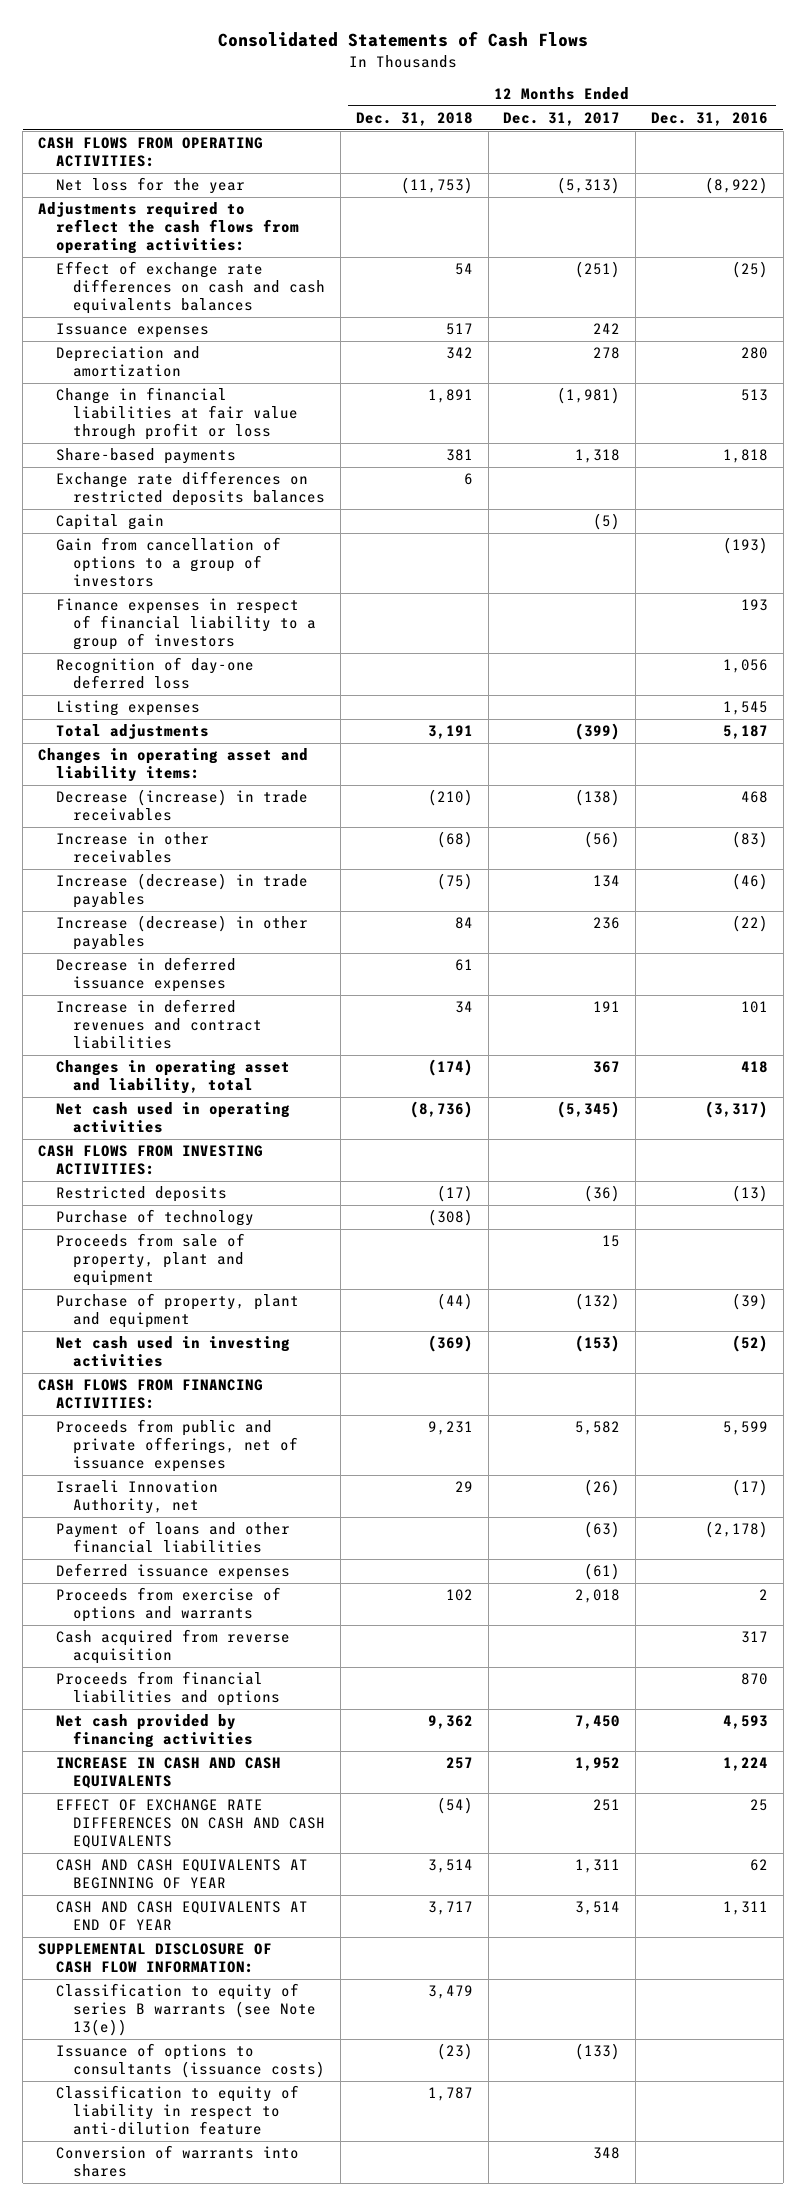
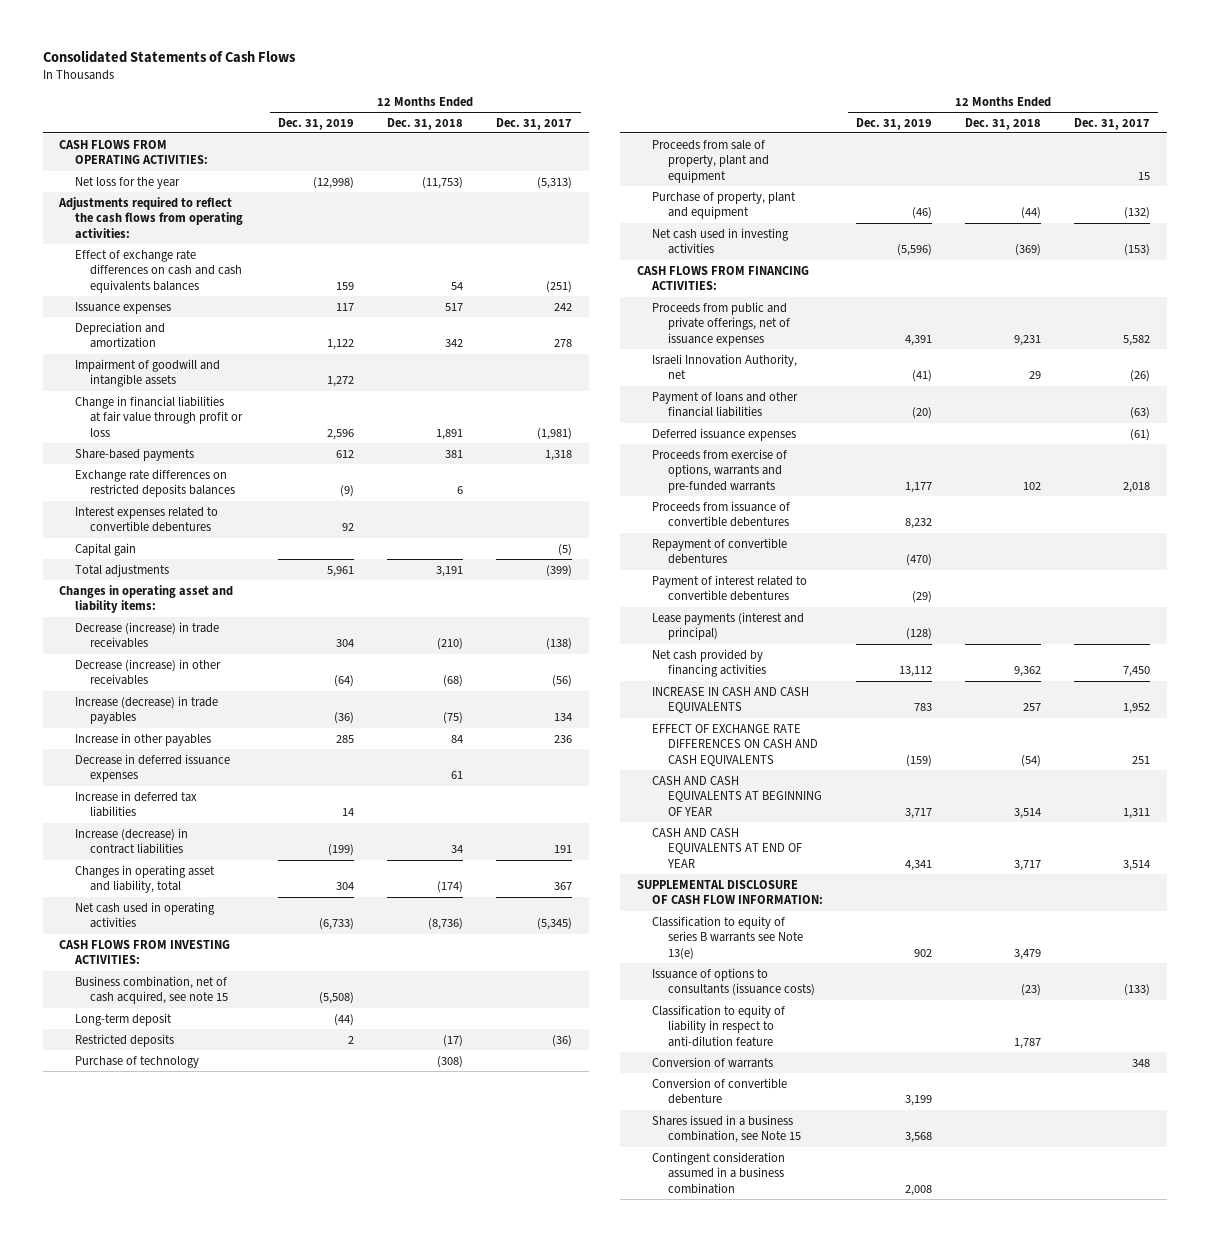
[651,112,769,127] Dec. 31, 2016 -> none
none -> [278,117,355,130] Dec. 31, 2019
none -> [74,358,220,388] Impairment of goodwill and intangible assets
none -> [74,506,218,533] Interest expenses related to convertible debentures
[55,537,281,588] Gain from cancellation of options to a group of investors -> none
[55,598,317,651] Finance expenses in respect of financial liability to a group of investors -> none
[55,657,254,690] Recognition of day-one deferred loss -> none
[55,700,200,717] Listing expenses -> none
[55,832,209,864] Increase in other receivables -> [74,658,221,686] Decrease (increase) in other receivables
[55,915,308,951] Increase (decrease) in other payables -> [74,732,211,746] Increase in other payables
none -> [74,790,197,818] Increase in deferred tax liabilities
[55,999,263,1050] Increase in deferred revenues and contract liabilities -> [74,827,188,855] Increase (decrease) in contract liabilities
none -> [74,975,229,1005] Business combination, net of cash acquired, see note 15
none -> [74,1012,172,1026] Long-term deposit
[55,1629,290,1665] Cash acquired from reverse acquisition -> none
[55,1671,281,1707] Proceeds from financial liabilities and options -> none
[55,1587,281,1623] Proceeds from exercise of options and warrants -> [652,448,788,494] Proceeds from exercise of options, warrants and pre-funded warrants
none -> [652,500,791,528] Proceeds from issuance of convertible debentures
none -> [652,537,788,565] Repayment of convertible debentures
none -> [652,574,808,602] Payment of interest related to convertible debentures
none -> [652,611,805,641] Lease payments (interest and principal)
[55,1983,317,2037] Classification to equity of series B warrants (see Note 13(e)) -> [652,915,803,961] Classification to equity of series B warrants see Note 13(e)
[55,2145,299,2178] Conversion of warrants into shares -> [652,1056,774,1068] Conversion of warrants
none -> [652,1077,788,1105] Conversion of convertible debenture
none -> [652,1114,801,1144] Shares issued in a business combination, see Note 15
none -> [652,1151,786,1195] Contingent consideration assumed in a business combination

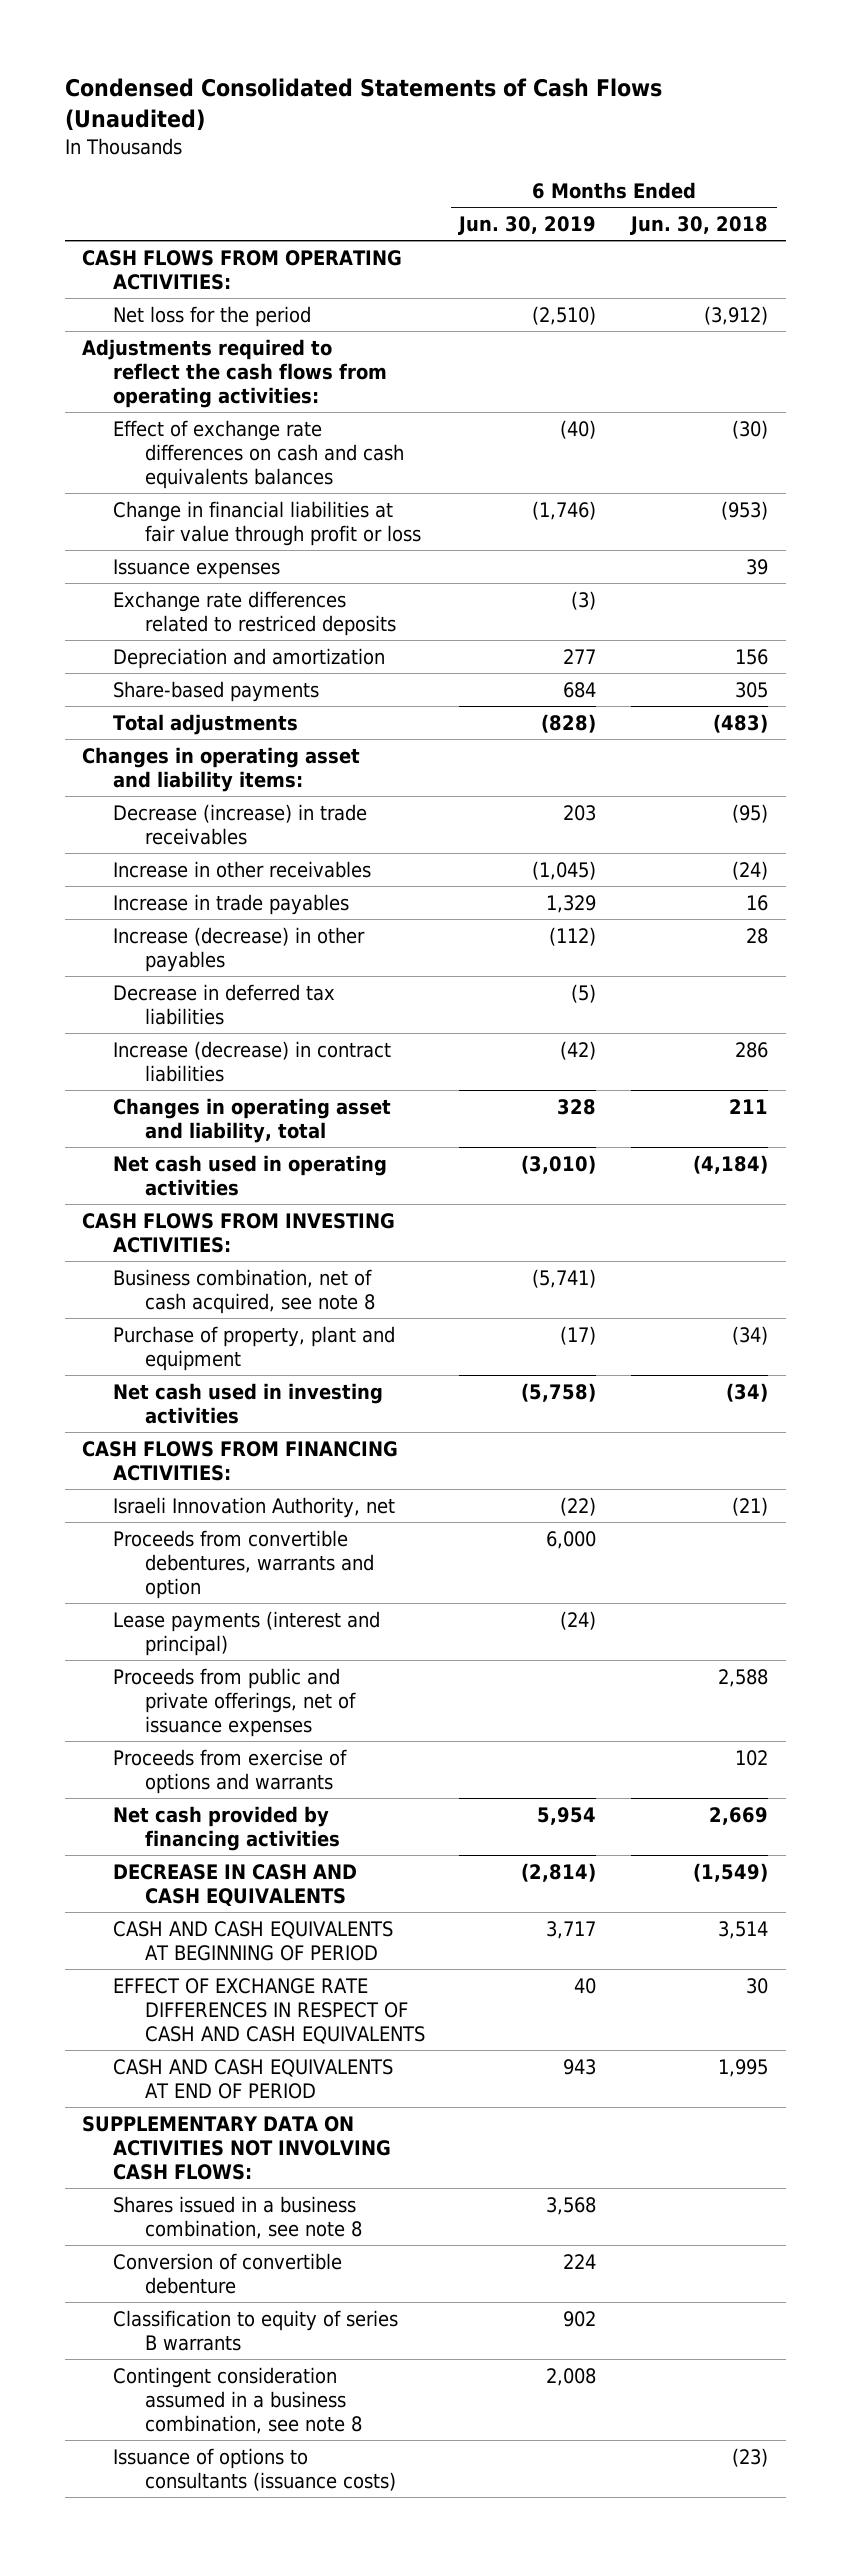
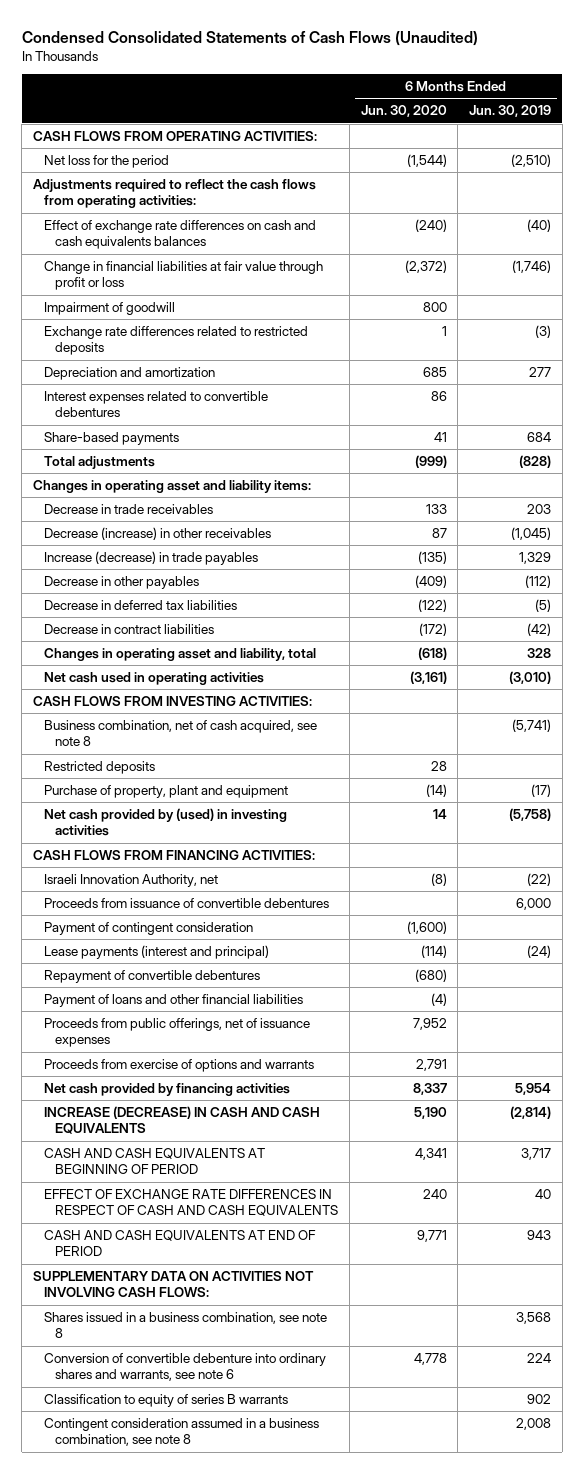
[630,216,769,236] Jun. 30, 2018 -> none
none -> [360,105,447,118] Jun. 30, 2020
[113,558,281,579] Issuance expenses -> none
none -> [44,301,176,315] Impairment of goodwill
[113,590,396,636] Exchange rate differences related to restriced deposits -> [44,325,309,356] Exchange rate differences related to restricted deposits
none -> [44,390,269,418] Interest expenses related to convertible debentures
[113,803,368,845] Decrease (increase) in trade receivables -> [44,503,214,514] Decrease in trade receivables
[113,860,372,878] Increase in other receivables -> [44,526,272,540] Decrease (increase) in other receivables
[113,893,350,915] Increase in trade payables -> [44,550,259,565] Increase (decrease) in trade payables
[113,926,366,972] Increase (decrease) in other payables -> [44,575,200,589] Decrease in other payables
[113,1040,392,1082] Increase (decrease) in contract liabilities -> [44,623,215,634] Decrease in contract liabilities
none -> [44,760,156,774] Restricted deposits
[113,1382,384,1424] Net cash used in investing activities -> [44,807,288,837] Net cash provided by (used) in investing activities
[113,1529,374,1599] Proceeds from convertible debentures, warrants and option -> none
none -> [44,897,330,908] Proceeds from issuance of convertible debentures
none -> [44,921,254,935] Payment of contingent consideration
none -> [44,969,261,983] Repayment of convertible debentures
none -> [44,993,304,1007] Payment of loans and other financial liabilities
[113,1667,356,1737] Proceeds from public and private offerings, net of issuance expenses -> [44,1017,311,1048] Proceeds from public offerings, net of issuance expenses
[113,1863,358,1906] DECREASE IN CASH AND CASH EQUIVALENTS -> [44,1105,321,1135] INCREASE (DECREASE) IN CASH AND CASH EQUIVALENTS
[113,2252,343,2294] Conversion of convertible debenture -> [44,1352,327,1382] Conversion of convertible debenture into ordinary shares and warrants, see note 6
[113,2447,396,2491] Issuance of options to consultants (issuance costs) -> none

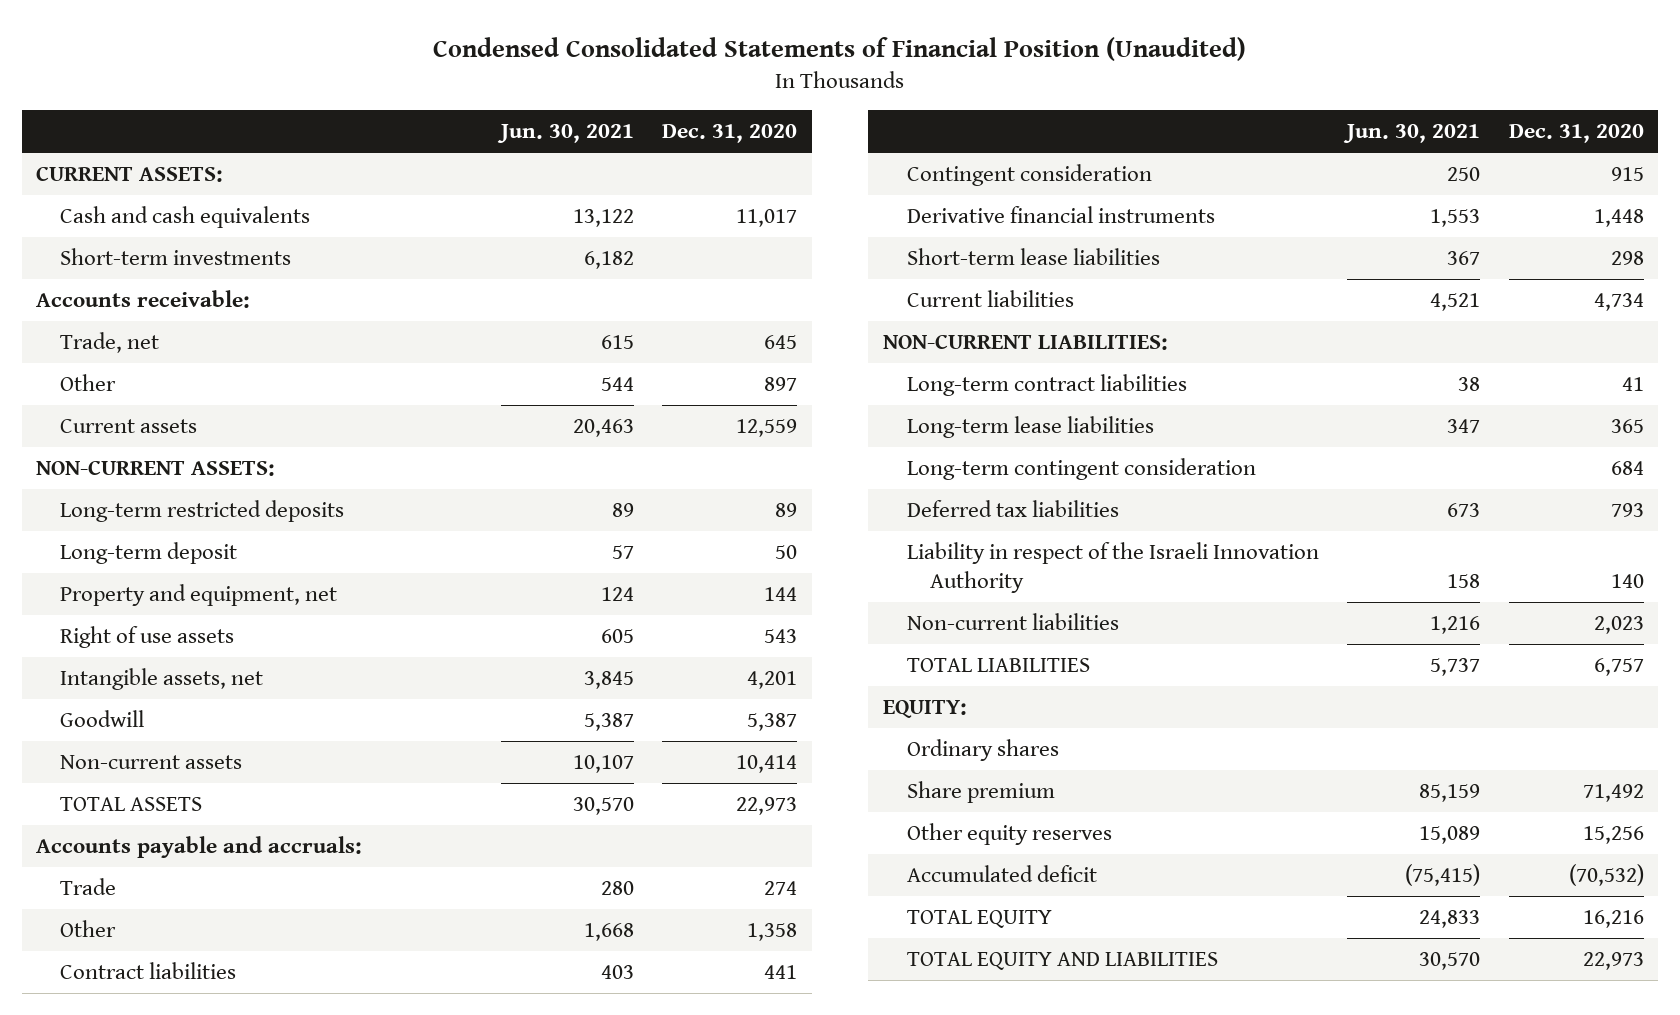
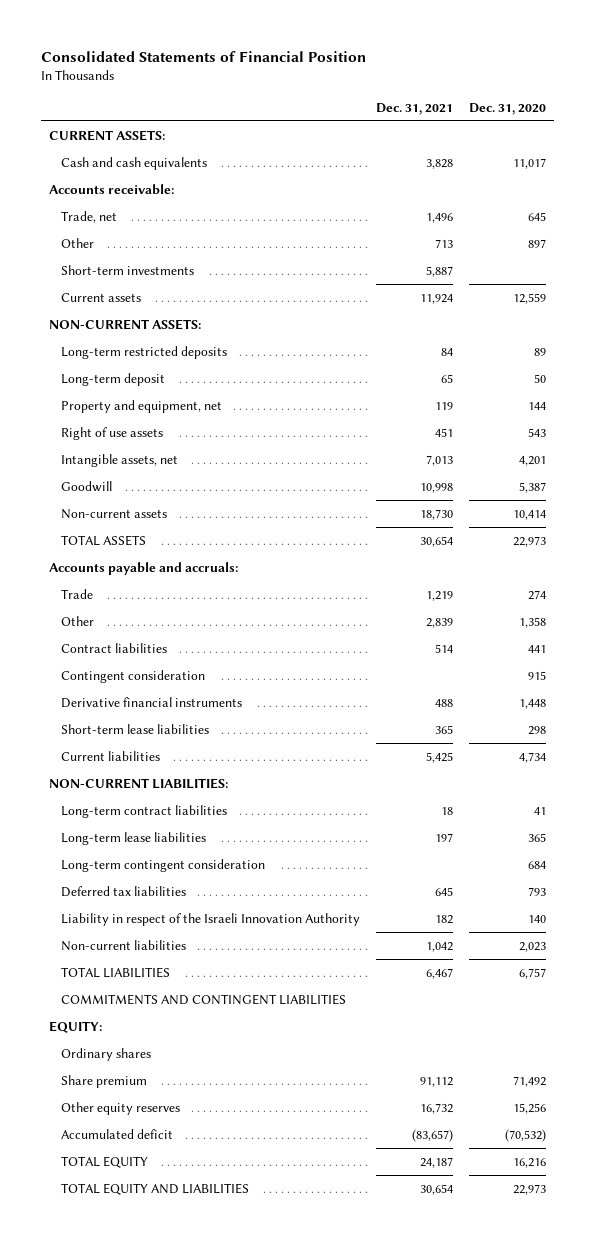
[432,37,1246,62] Condensed Consolidated Statements of Financial Position (Unaudited) -> [40,50,366,62] Consolidated Statements of Financial Position
[496,124,634,144] Jun. 30, 2021 -> none
none -> [375,102,453,115] Dec. 31, 2021
[60,248,292,266] Short-term investments -> [60,264,194,275] Short-term investments
none -> [60,993,346,1005] COMMITMENTS AND CONTINGENT LIABILITIES

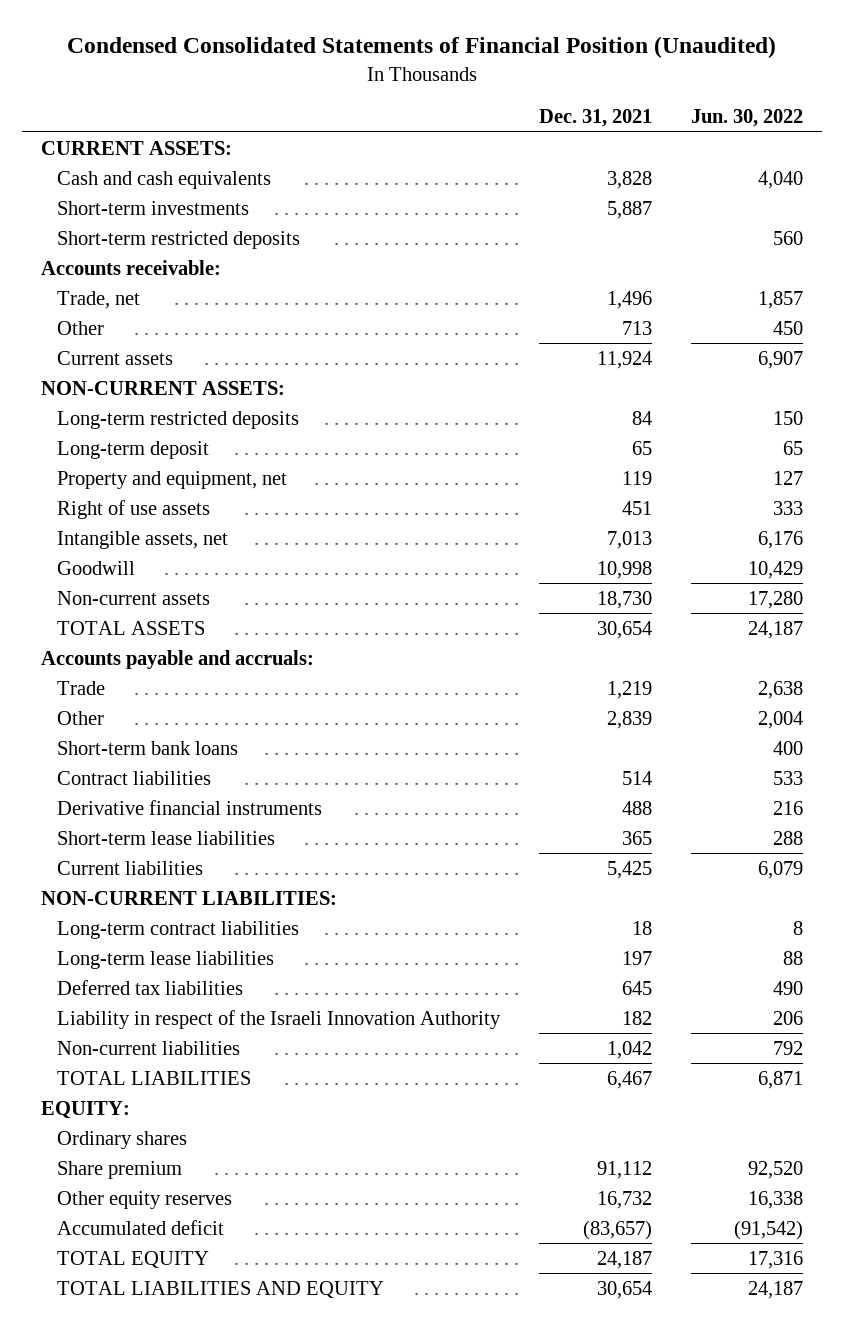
[40,50,366,62] Consolidated Statements of Financial Position -> [66,36,776,59] Condensed Consolidated Statements of Financial Position (Unaudited)
[469,102,547,115] Dec. 31, 2020 -> none
none -> [690,109,803,128] Jun. 30, 2022
[60,264,194,275] Short-term investments -> [56,200,249,215] Short-term investments
none -> [56,230,300,249] Short-term restricted deposits
none -> [56,740,238,755] Short-term bank loans
[60,669,205,683] Contingent consideration -> none
[60,858,265,872] Long-term contingent consideration -> none
[60,993,346,1005] COMMITMENTS AND CONTINGENT LIABILITIES -> none
[60,1182,249,1195] TOTAL EQUITY AND LIABILITIES -> [56,1280,384,1298] TOTAL LIABILITIES AND EQUITY

